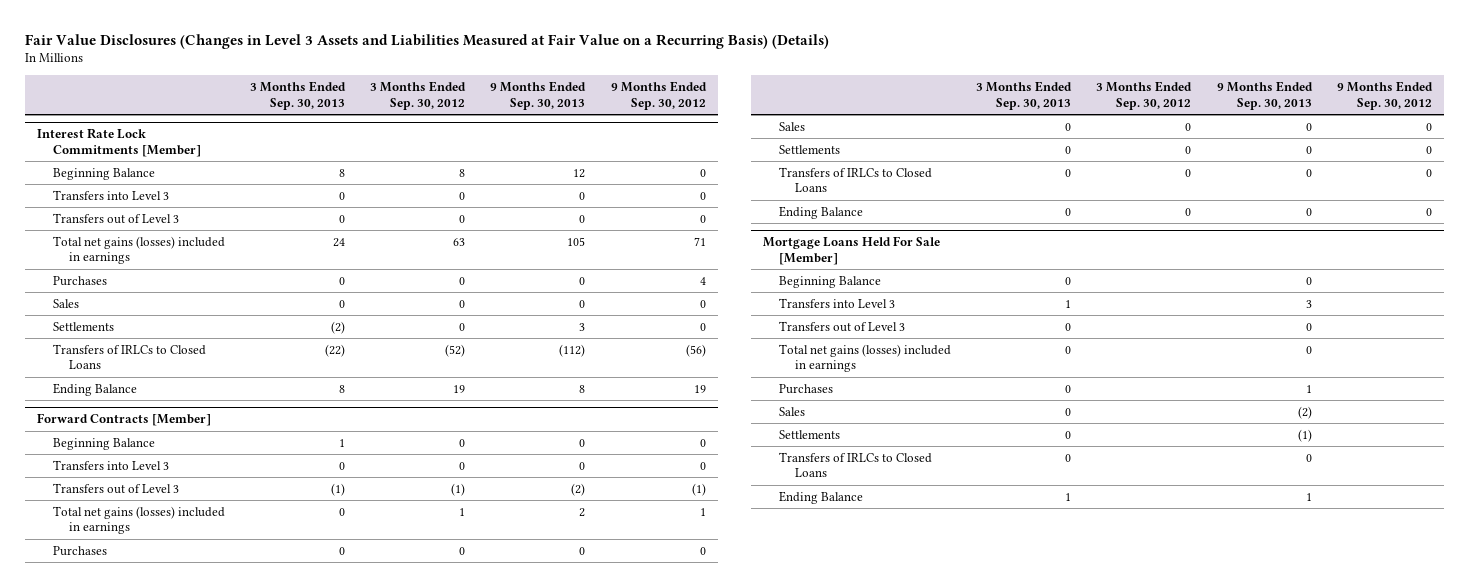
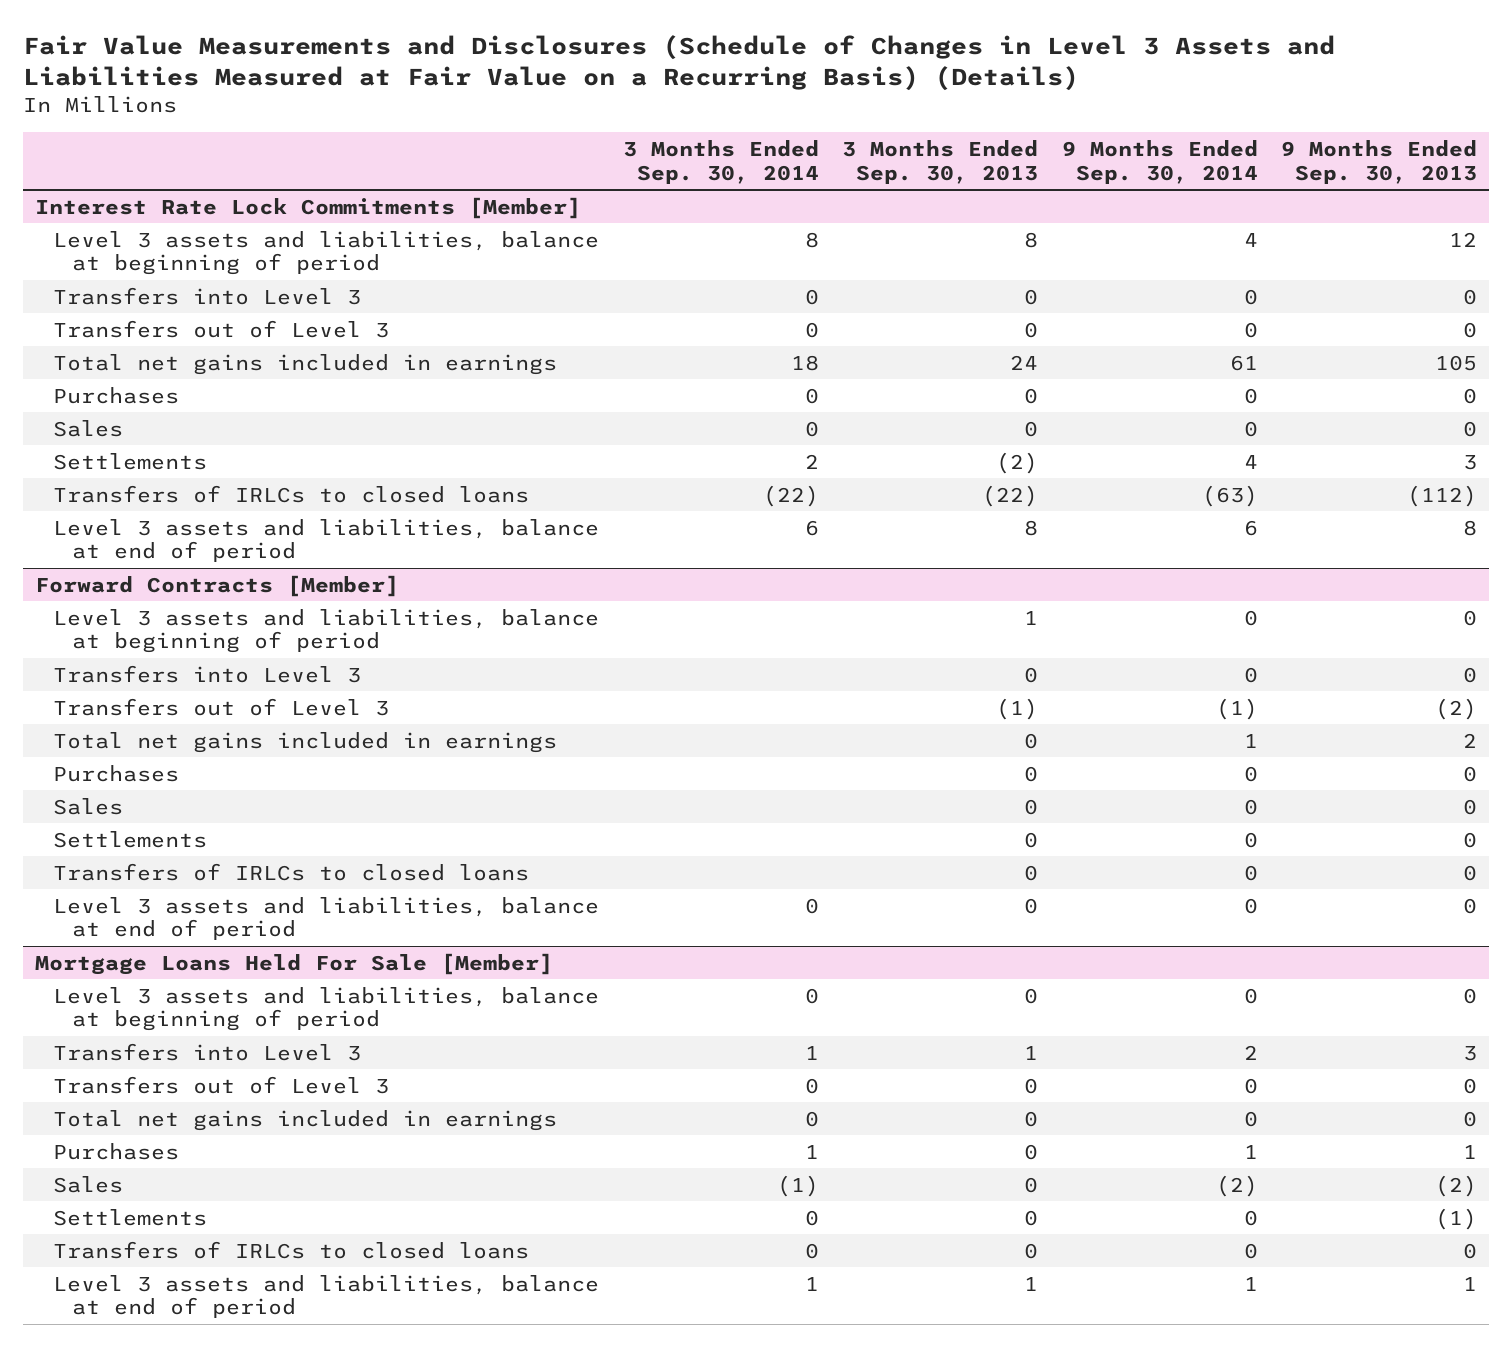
[24,33,829,49] Fair Value Disclosures (Changes in Level 3 Assets and Liabilities Measured at Fair Value on a Recurring Basis) (Details) -> [22,34,1335,92] Fair Value Measurements and Disclosures (Schedule of Changes in Level 3 Assets and Liabilities Measured at Fair Value on a Recurring Basis) (Details)
[370,81,467,110] 3 Months Ended Sep. 30, 2012 -> none
[610,81,707,110] 9 Months Ended Sep. 30, 2012 -> none
none -> [622,140,819,184] 3 Months Ended Sep. 30, 2014
none -> [1061,140,1258,184] 9 Months Ended Sep. 30, 2014
[53,167,156,180] Beginning Balance -> [53,230,600,276] Level 3 assets and liabilities, balance at beginning of period
[53,235,226,265] Total net gains (losses) included in earnings -> [53,353,558,375] Total net gains included in earnings
[53,343,207,370] Transfers of IRLCs to Closed Loans -> [53,484,530,503] Transfers of IRLCs to closed loans
[53,382,138,396] Ending Balance -> [53,518,600,563] Level 3 assets and liabilities, balance at end of period
[53,437,156,450] Beginning Balance -> [53,608,600,654] Level 3 assets and liabilities, balance at beginning of period
[53,505,226,535] Total net gains (losses) included in earnings -> [53,731,558,753] Total net gains included in earnings
[779,166,933,193] Transfers of IRLCs to Closed Loans -> [53,862,530,881] Transfers of IRLCs to closed loans
[779,205,864,219] Ending Balance -> [53,896,600,941] Level 3 assets and liabilities, balance at end of period
[779,275,882,288] Beginning Balance -> [53,986,600,1032] Level 3 assets and liabilities, balance at beginning of period
[779,343,952,373] Total net gains (losses) included in earnings -> [53,1109,558,1131] Total net gains included in earnings
[779,451,933,478] Transfers of IRLCs to Closed Loans -> [53,1240,530,1259] Transfers of IRLCs to closed loans
[779,490,864,504] Ending Balance -> [53,1274,600,1319] Level 3 assets and liabilities, balance at end of period

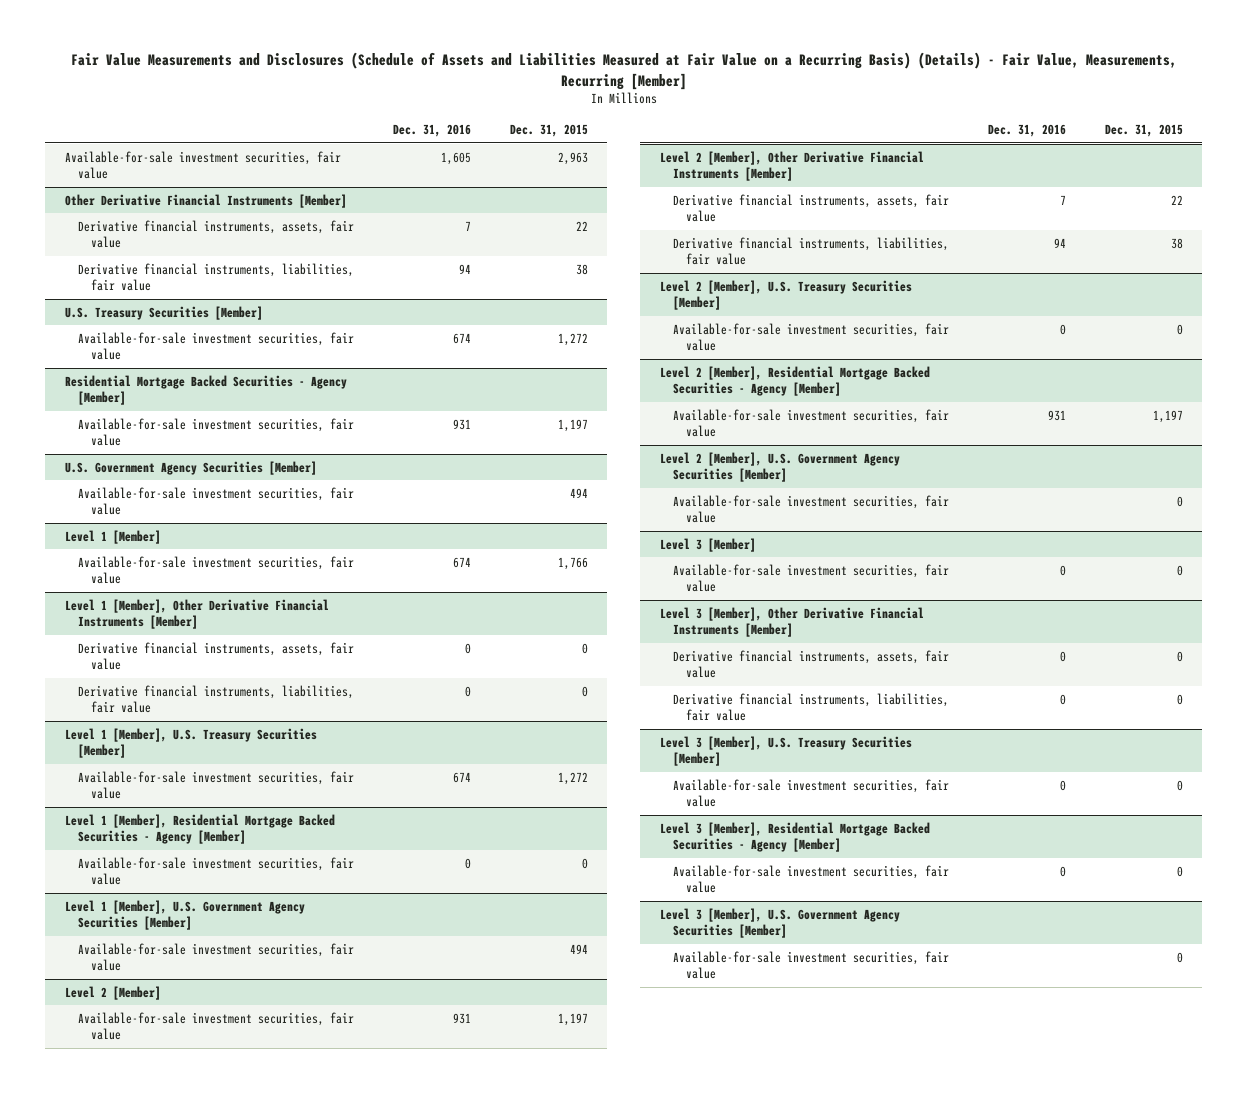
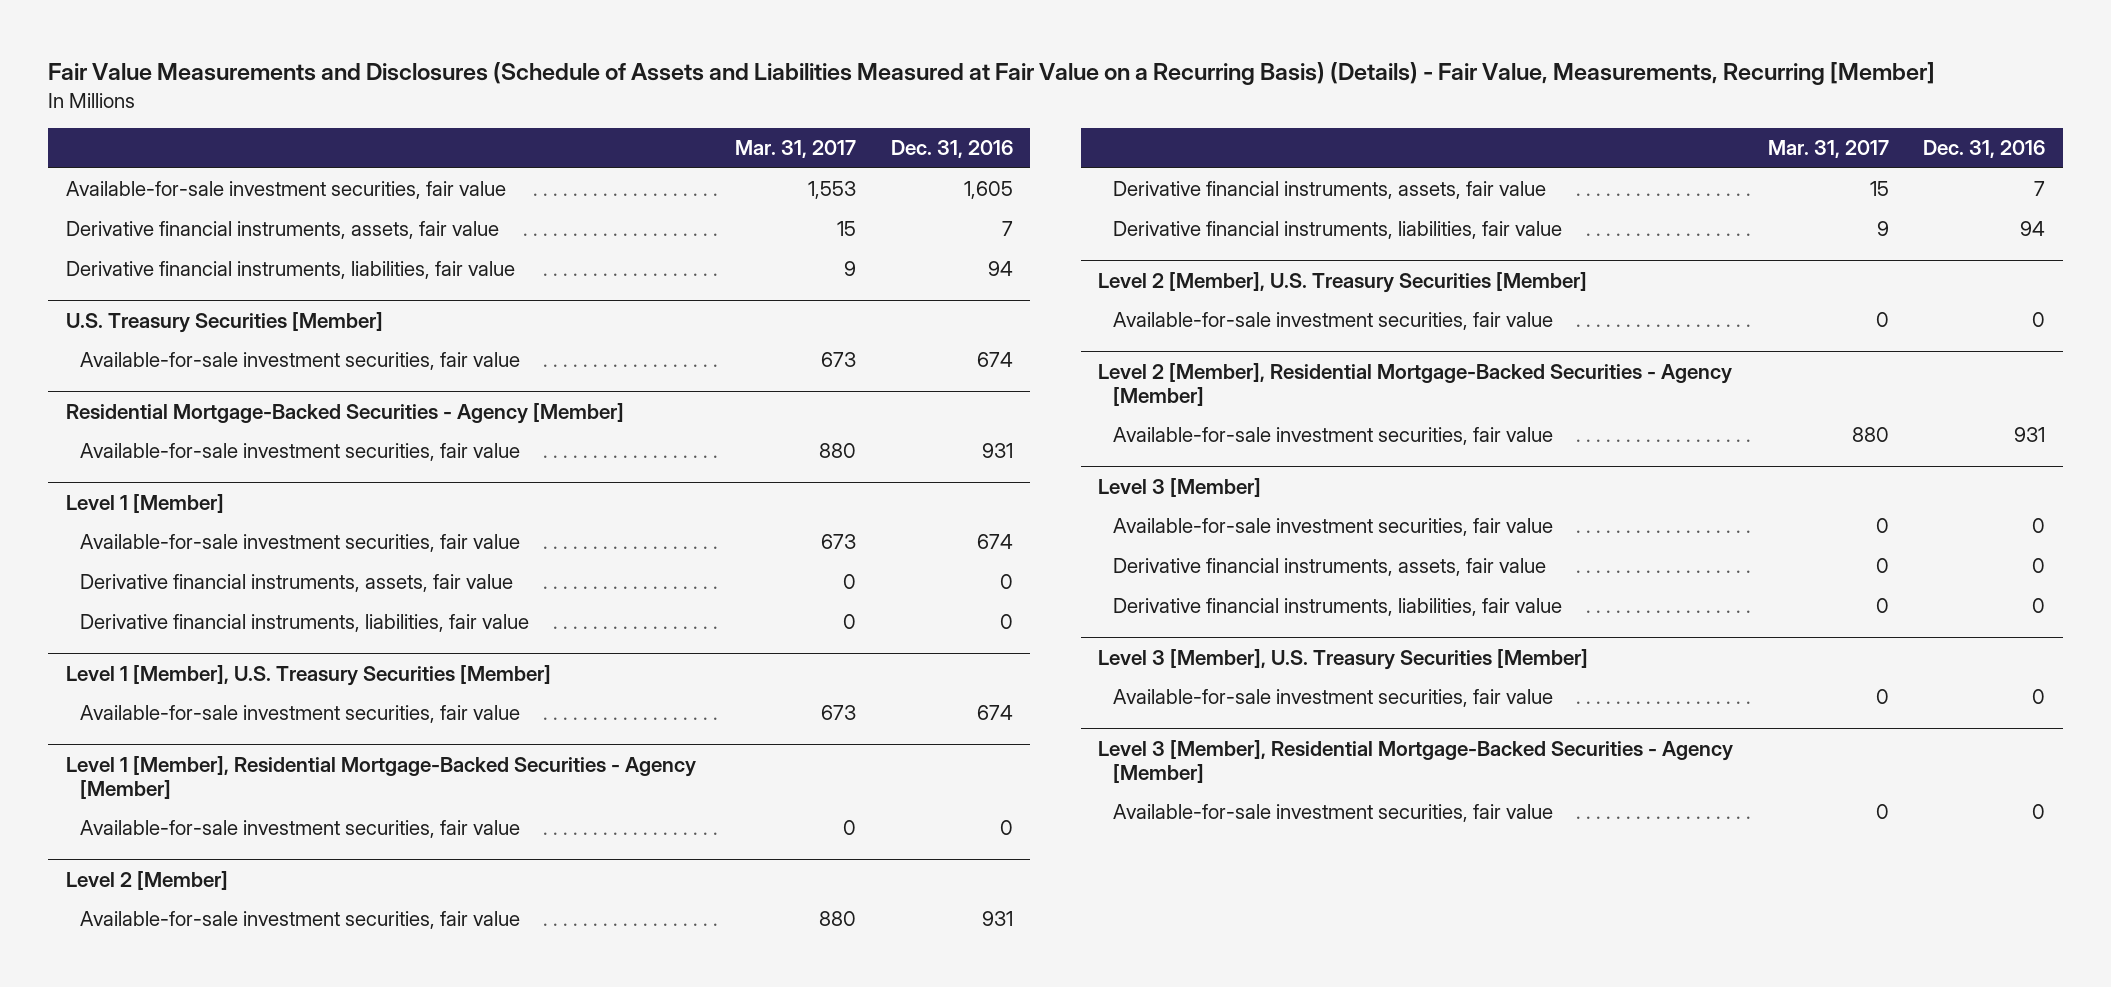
[509,124,588,138] Dec. 31, 2015 -> none
none -> [735,140,857,159] Mar. 31, 2017
[64,193,347,208] Other Derivative Financial Instruments [Member] -> none
[64,374,347,406] Residential Mortgage Backed Securities - Agency [Member] -> [65,403,624,425] Residential Mortgage-Backed Securities - Agency [Member]
[64,460,317,475] U.S. Government Agency Securities [Member] -> none
[77,486,354,516] Available-for-sale investment securities, fair value -> none
[64,598,329,630] Level 1 [Member], Other Derivative Financial Instruments [Member] -> none
[64,813,335,845] Level 1 [Member], Residential Mortgage Backed Securities - Agency [Member] -> [65,756,696,799] Level 1 [Member], Residential Mortgage-Backed Securities - Agency [Member]
[64,899,305,931] Level 1 [Member], U.S. Government Agency Securities [Member] -> none
[77,942,354,972] Available-for-sale investment securities, fair value -> none
[659,150,924,182] Level 2 [Member], Other Derivative Financial Instruments [Member] -> none
[659,365,930,397] Level 2 [Member], Residential Mortgage Backed Securities - Agency [Member] -> [1098,363,1733,406] Level 2 [Member], Residential Mortgage-Backed Securities - Agency [Member]
[659,451,900,483] Level 2 [Member], U.S. Government Agency Securities [Member] -> none
[672,494,949,524] Available-for-sale investment securities, fair value -> none
[659,606,924,638] Level 3 [Member], Other Derivative Financial Instruments [Member] -> none
[659,821,930,853] Level 3 [Member], Residential Mortgage Backed Securities - Agency [Member] -> [1098,740,1734,783] Level 3 [Member], Residential Mortgage-Backed Securities - Agency [Member]
[659,907,900,939] Level 3 [Member], U.S. Government Agency Securities [Member] -> none
[672,950,949,980] Available-for-sale investment securities, fair value -> none

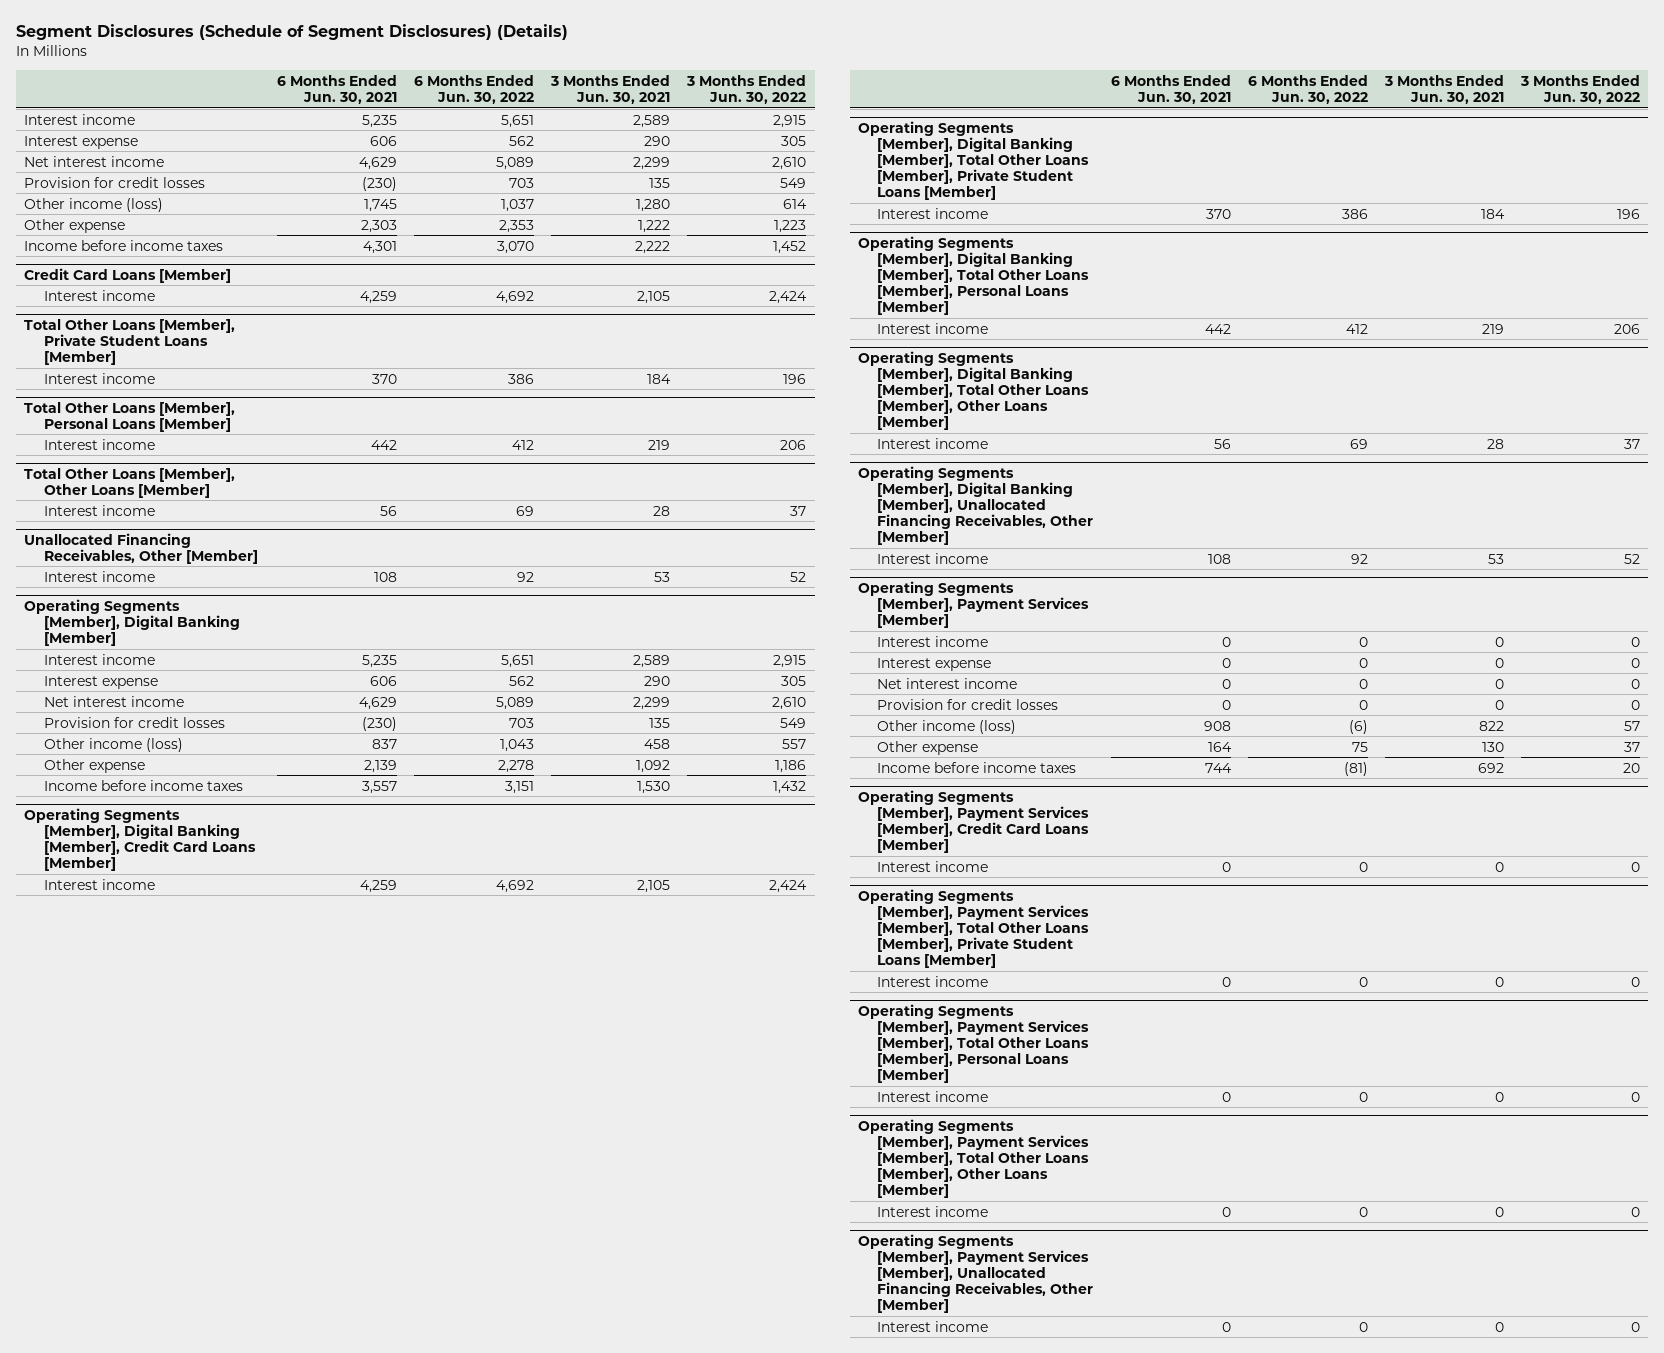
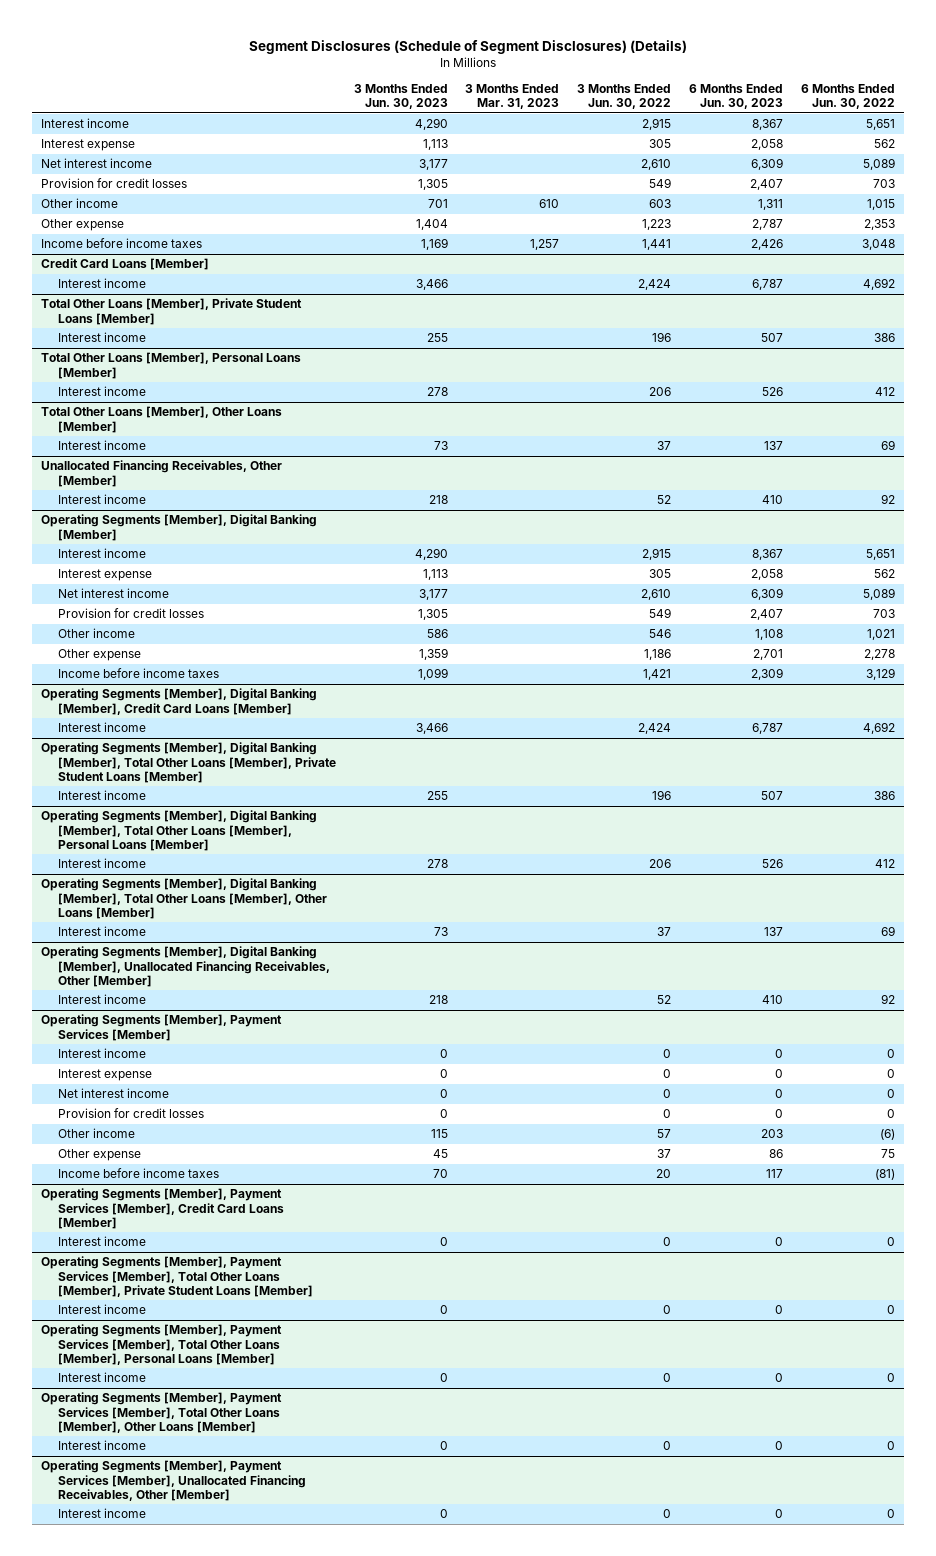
[276,74,397,104] 6 Months Ended Jun. 30, 2021 -> none
[550,74,671,104] 3 Months Ended Jun. 30, 2021 -> none
none -> [353,83,448,109] 3 Months Ended Jun. 30, 2023
none -> [465,83,560,109] 3 Months Ended Mar. 31, 2023
none -> [689,83,784,109] 6 Months Ended Jun. 30, 2023
[24,197,164,212] Other income (loss) -> [41,198,119,209] Other income
[500,198,534,212] 1,037 -> [866,199,895,211] 1,015
[783,198,808,209] 614 -> [649,199,672,209] 603
[496,240,534,254] 3,070 -> [861,239,895,251] 3,048
[773,240,807,254] 1,452 -> [642,239,672,251] 1,441
[43,737,183,752] Other income (loss) -> [57,628,135,639] Other income
[499,738,534,752] 1,043 -> [866,629,895,641] 1,021
[782,738,807,749] 557 -> [649,629,672,639] 546
[504,780,534,794] 3,151 -> [865,668,895,681] 3,129
[773,780,807,794] 1,432 -> [643,669,672,681] 1,421
[877,719,1017,734] Other income (loss) -> [57,1128,135,1139] Other income

